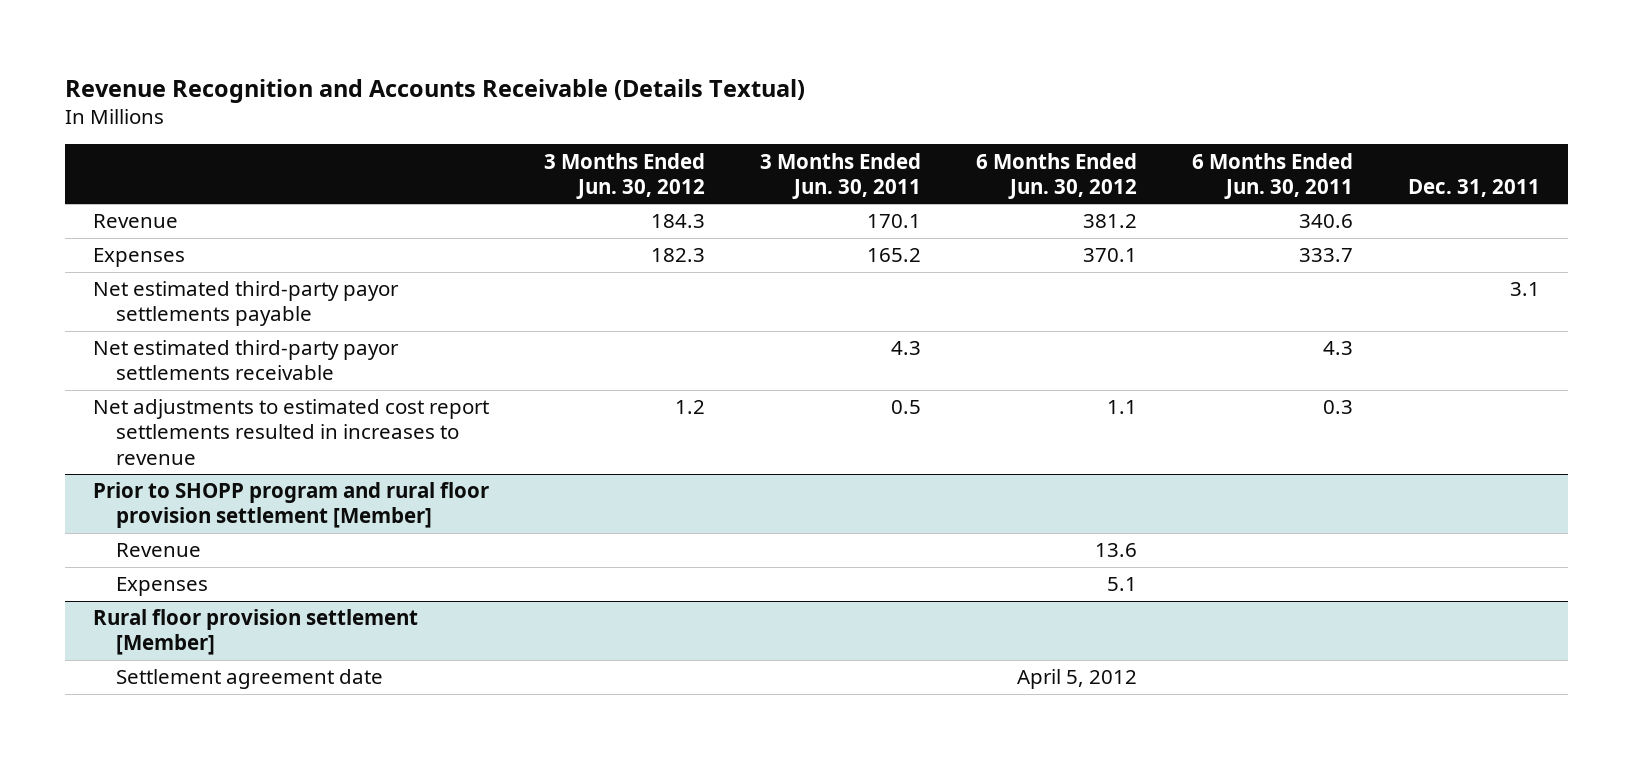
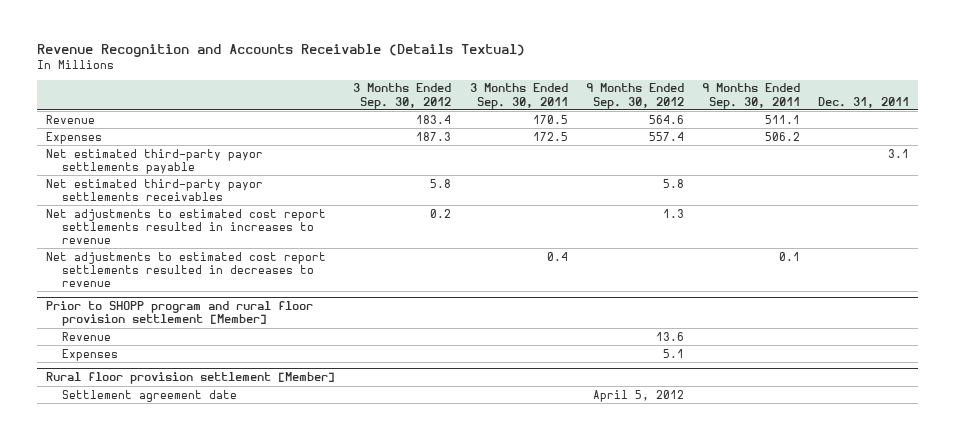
[543,152,705,199] 3 Months Ended Jun. 30, 2012 -> none
[759,152,921,199] 3 Months Ended Jun. 30, 2011 -> none
[975,152,1137,199] 6 Months Ended Jun. 30, 2012 -> none
[1192,152,1354,199] 6 Months Ended Jun. 30, 2011 -> none
none -> [353,83,452,109] 3 Months Ended Sep. 30, 2012
none -> [469,83,568,109] 3 Months Ended Sep. 30, 2011
none -> [585,83,684,109] 9 Months Ended Sep. 30, 2012
none -> [701,83,800,109] 9 Months Ended Sep. 30, 2011
[92,340,399,381] Net estimated third-party payor settlements receivable -> [46,178,264,201] Net estimated third-party payor settlements receivables
none -> [46,251,327,287] Net adjustments to estimated cost report settlements resulted in decreases to revenue

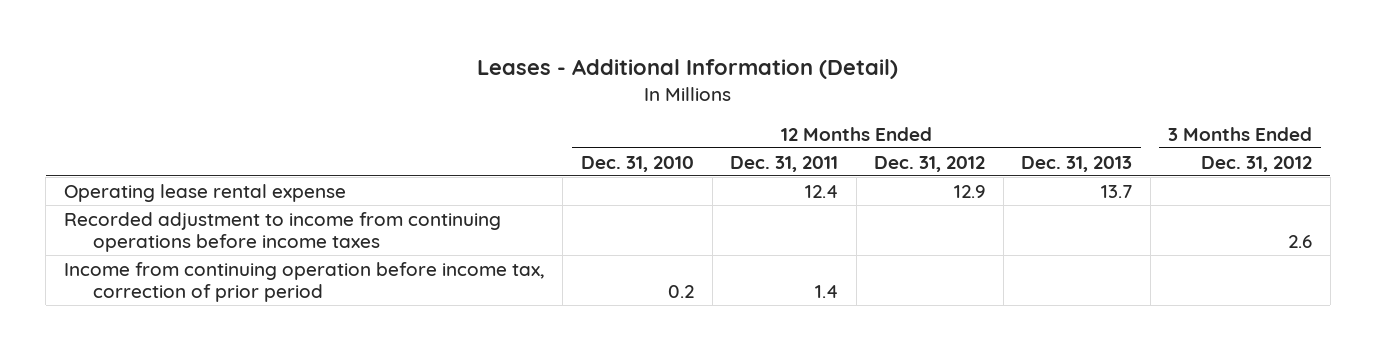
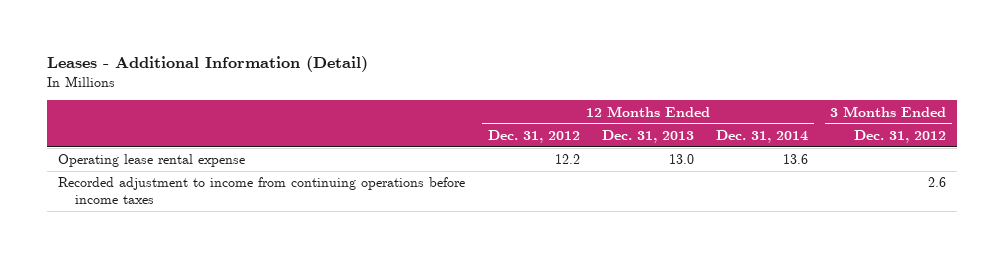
[581,155,695,172] Dec. 31, 2010 -> none
[730,155,839,172] Dec. 31, 2011 -> none
none -> [716,129,809,143] Dec. 31, 2014
[954,184,986,198] 12.9 -> [554,154,580,165] 12.2
[1101,184,1133,198] 13.7 -> [668,154,694,165] 13.0
[63,261,545,303] Income from continuing operation before income tax, correction of prior period -> none

